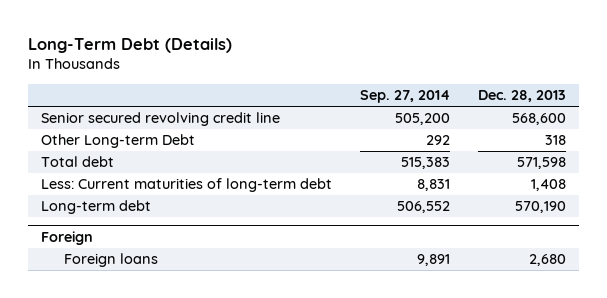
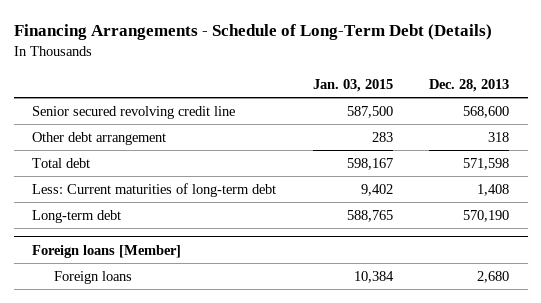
[27,37,232,53] Long-Term Debt (Details) -> [13,24,492,41] Financing Arrangements - Schedule of Long-Term Debt (Details)
[359,89,450,103] Sep. 27, 2014 -> none
none -> [312,78,393,92] Jan. 03, 2015
[41,134,196,149] Other Long-term Debt -> [31,131,166,145] Other debt arrangement
[41,230,94,245] Foreign -> none
none -> [31,244,181,258] Foreign loans [Member]

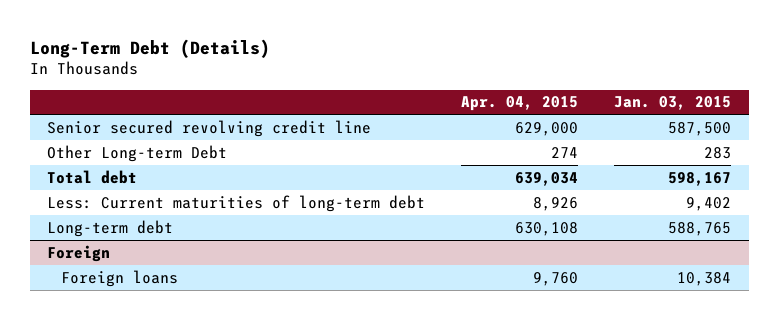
[13,24,492,41] Financing Arrangements - Schedule of Long-Term Debt (Details) -> [29,38,270,58] Long-Term Debt (Details)
[429,78,510,92] Dec. 28, 2013 -> none
none -> [461,96,579,112] Apr. 04, 2015
[31,131,166,145] Other debt arrangement -> [47,144,228,162] Other Long-term Debt
[31,244,181,258] Foreign loans [Member] -> [47,244,111,262] Foreign

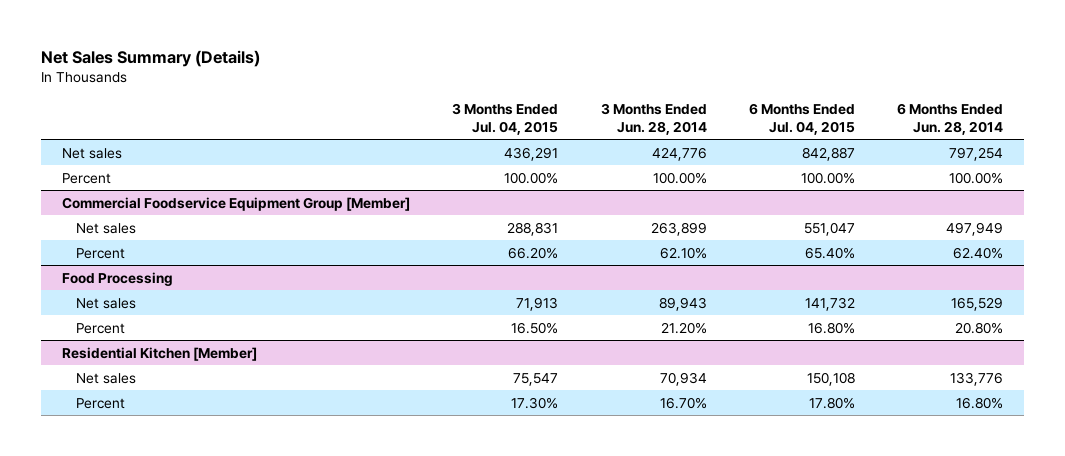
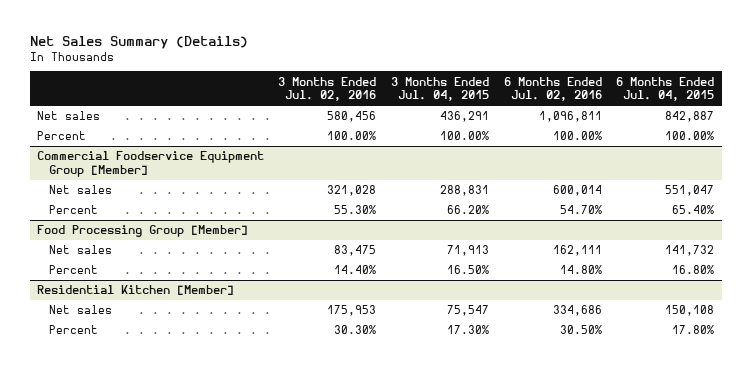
[600,103,707,135] 3 Months Ended Jun. 28, 2014 -> none
[896,103,1003,135] 6 Months Ended Jun. 28, 2014 -> none
none -> [278,76,377,102] 3 Months Ended Jul. 02, 2016
none -> [503,76,602,102] 6 Months Ended Jul. 02, 2016
[62,271,174,286] Food Processing -> [36,225,248,238] Food Processing Group [Member]

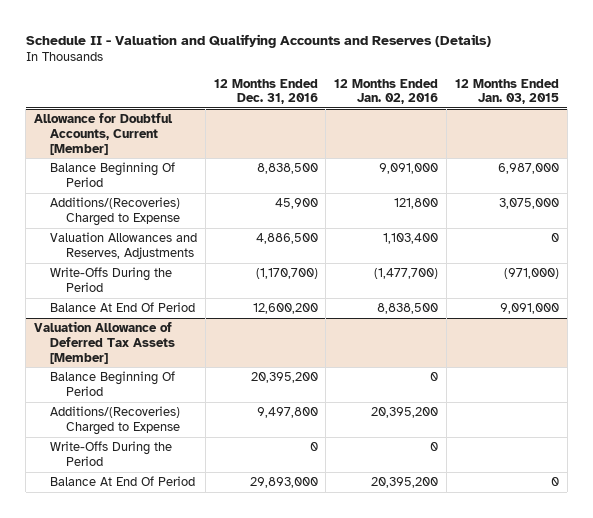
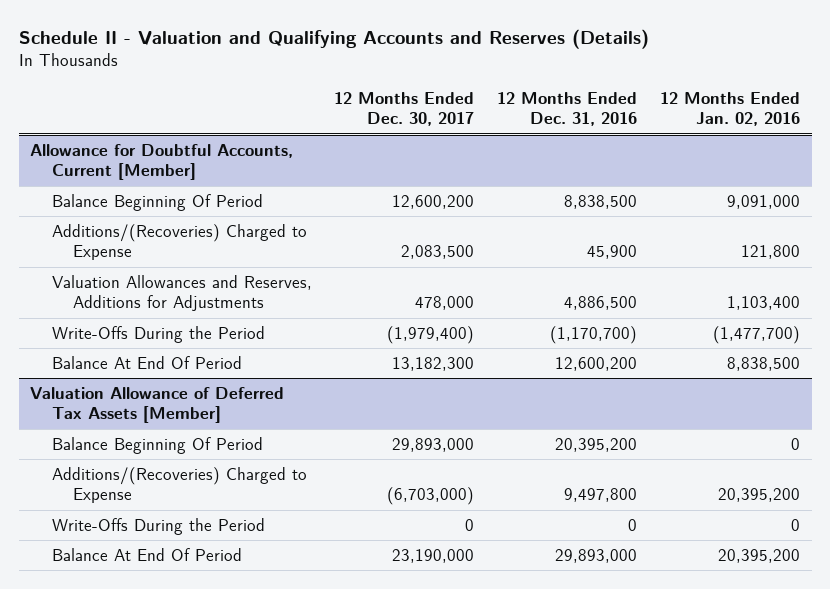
[454,78,559,105] 12 Months Ended Jan. 03, 2015 -> none
none -> [334,91,475,127] 12 Months Ended Dec. 30, 2017
[49,232,197,259] Valuation Allowances and Reserves, Adjustments -> [51,274,312,312] Valuation Allowances and Reserves, Additions for Adjustments

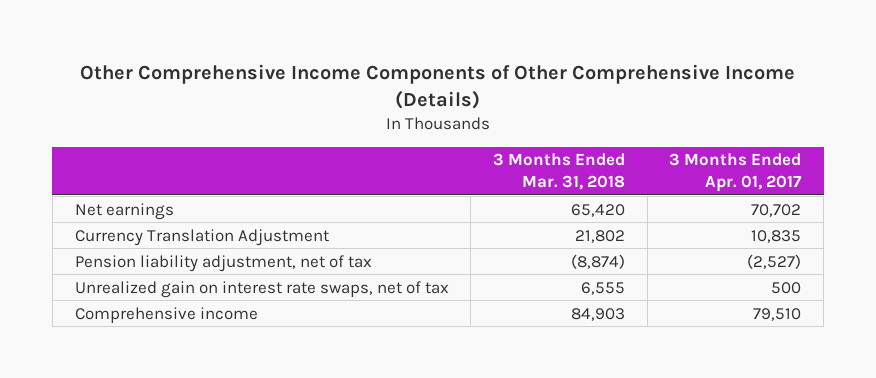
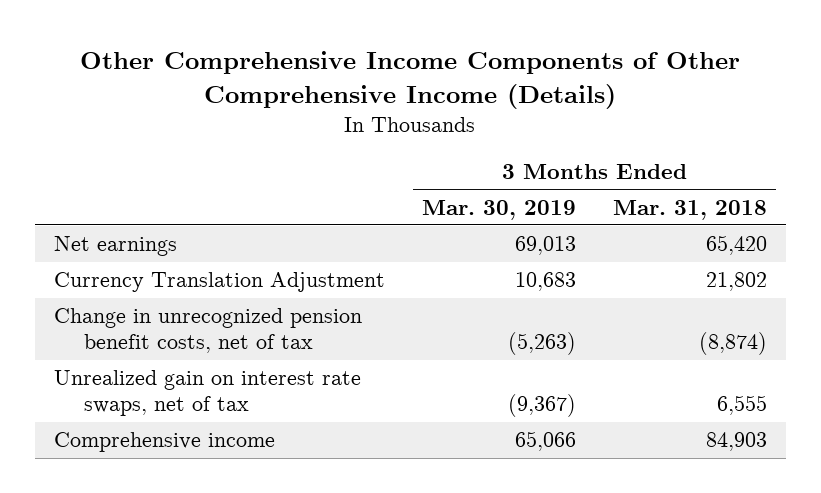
[669,153,803,193] 3 Months Ended Apr. 01, 2017 -> none
none -> [421,199,576,220] Mar. 30, 2019
[74,254,372,272] Pension liability adjustment, net of tax -> [53,308,362,354] Change in unrecognized pension benefit costs, net of tax

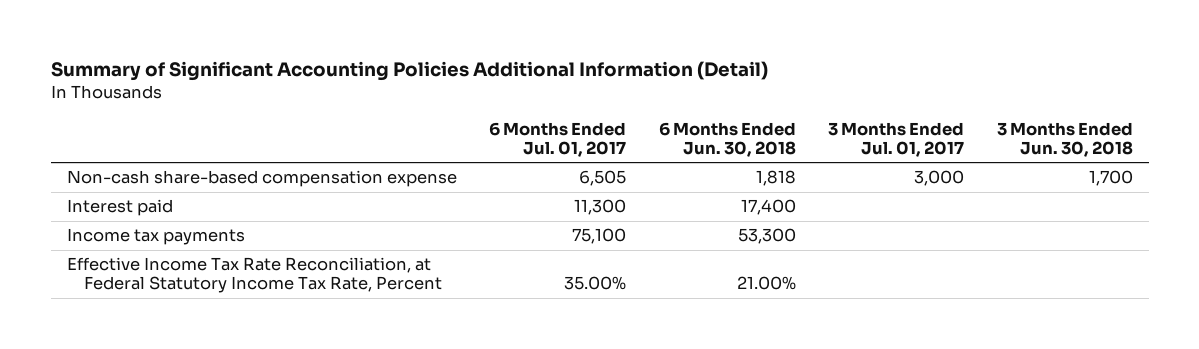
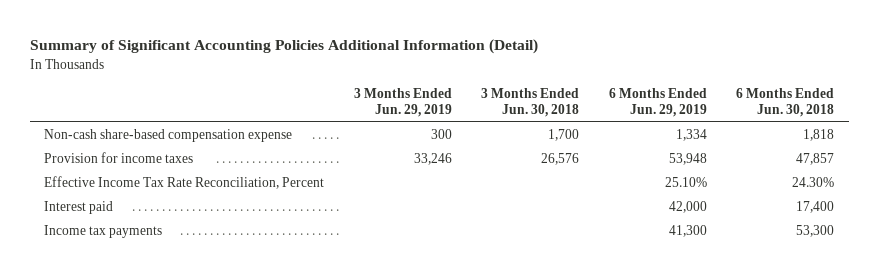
[489,121,627,157] 6 Months Ended Jul. 01, 2017 -> none
[828,121,965,157] 3 Months Ended Jul. 01, 2017 -> none
none -> [353,88,452,118] 3 Months Ended Jun. 29, 2019
none -> [608,88,707,118] 6 Months Ended Jun. 29, 2019
none -> [44,152,194,164] Provision for income taxes
none -> [44,176,325,190] Effective Income Tax Rate Reconciliation, Percent
[66,257,443,294] Effective Income Tax Rate Reconciliation, at Federal Statutory Income Tax Rate, Percent -> none

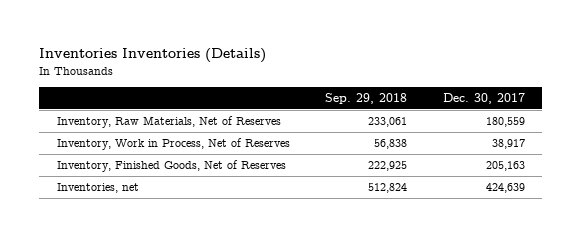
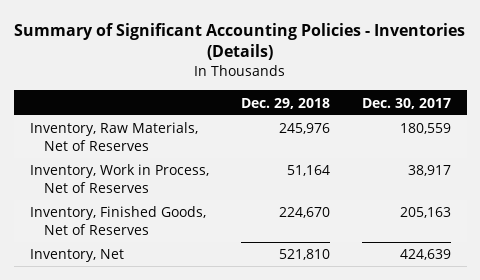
[39,48,267,64] Inventories Inventories (Details) -> [14,22,466,61] Summary of Significant Accounting Policies - Inventories (Details)
[325,92,408,104] Sep. 29, 2018 -> none
none -> [240,97,330,109] Dec. 29, 2018
[56,183,139,194] Inventories, net -> [29,249,124,263] Inventory, Net

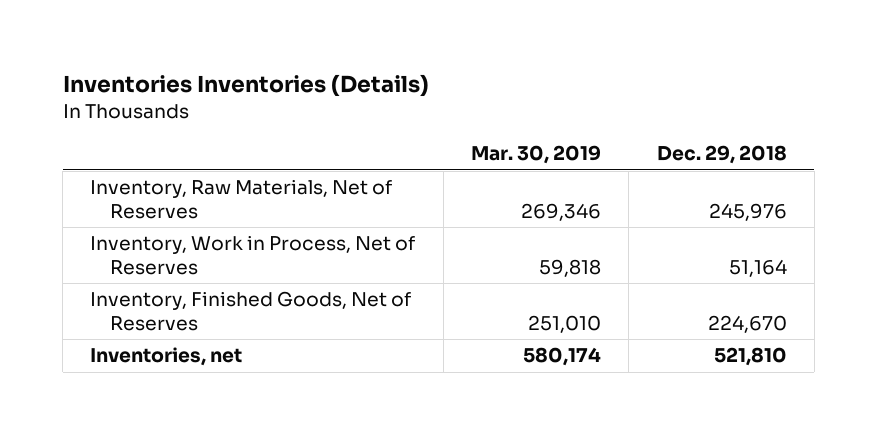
[14,22,466,61] Summary of Significant Accounting Policies - Inventories (Details) -> [62,74,429,98] Inventories Inventories (Details)
[361,97,451,109] Dec. 30, 2017 -> none
none -> [471,145,602,165] Mar. 30, 2019
[29,249,124,263] Inventory, Net -> [90,347,243,367] Inventories, net

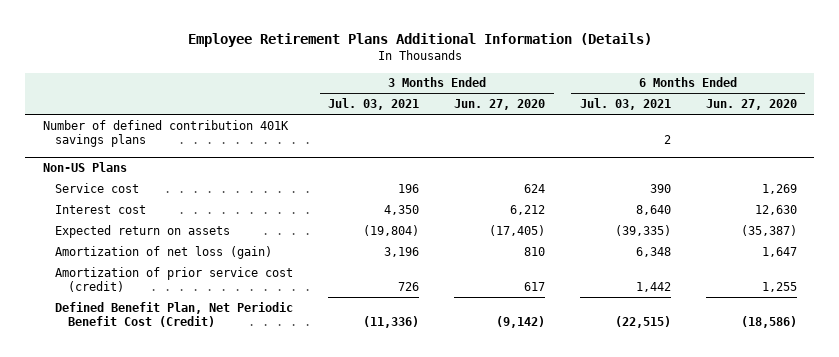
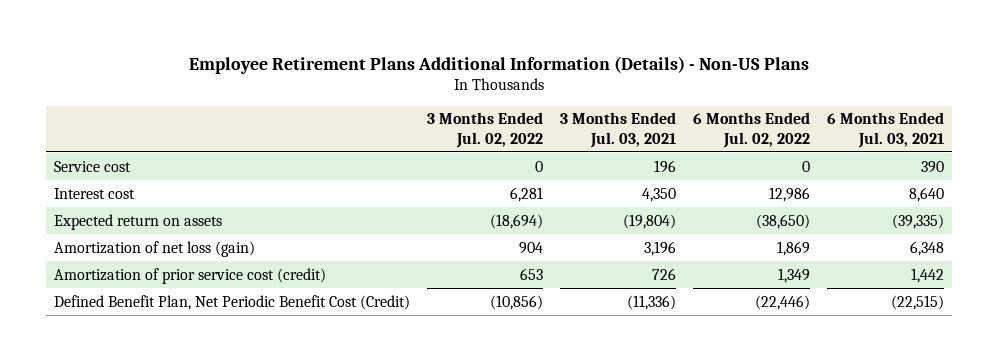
[187,33,652,48] Employee Retirement Plans Additional Information (Details) -> [189,55,810,74] Employee Retirement Plans Additional Information (Details) - Non-US Plans
[454,99,546,111] Jun. 27, 2020 -> none
[705,99,797,111] Jun. 27, 2020 -> none
none -> [427,112,544,148] 3 Months Ended Jul. 02, 2022
none -> [693,112,811,148] 6 Months Ended Jul. 02, 2022
[42,119,289,147] Number of defined contribution 401K savings plans -> none
[42,161,127,172] Non-US Plans -> none

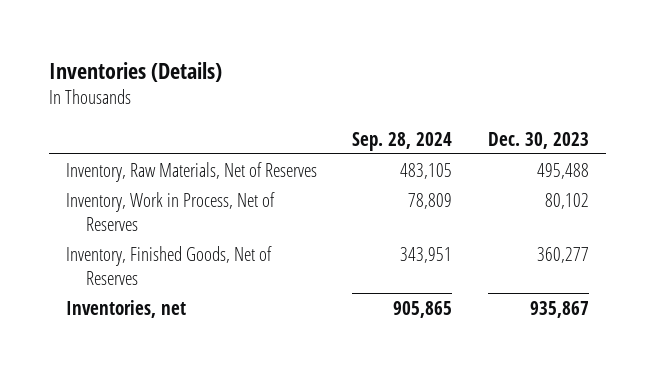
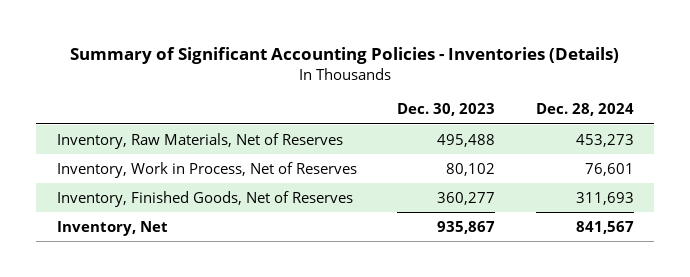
[48,61,222,82] Inventories (Details) -> [70,46,620,64] Summary of Significant Accounting Policies - Inventories (Details)
[352,131,453,151] Sep. 28, 2024 -> none
none -> [535,103,634,117] Dec. 28, 2024
[66,299,187,318] Inventories, net -> [56,220,168,236] Inventory, Net

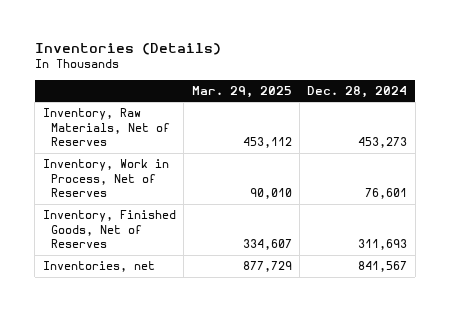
[70,46,620,64] Summary of Significant Accounting Policies - Inventories (Details) -> [34,42,221,55] Inventories (Details)
[397,103,496,117] Dec. 30, 2023 -> none
none -> [191,85,292,98] Mar. 29, 2025
[56,220,168,236] Inventory, Net -> [42,261,155,273] Inventories, net

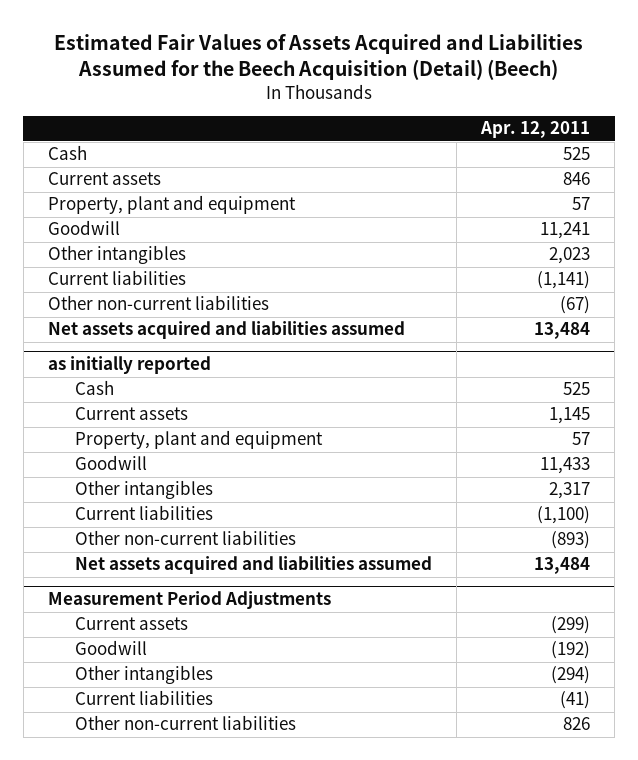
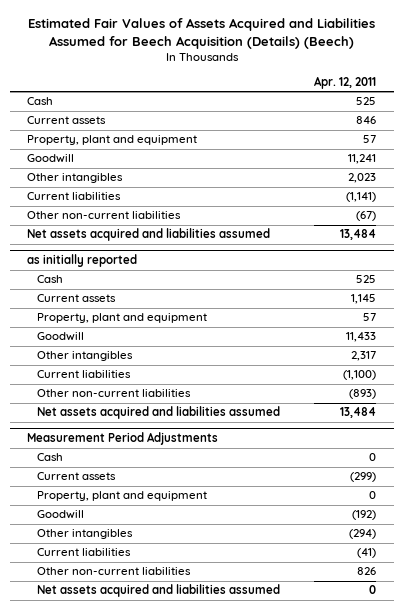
[54,33,584,81] Estimated Fair Values of Assets Acquired and Liabilities Assumed for the Beech Acquisition (Detail) (Beech) -> [27,17,375,49] Estimated Fair Values of Assets Acquired and Liabilities Assumed for Beech Acquisition (Details) (Beech)
none -> [37,453,64,462] Cash
none -> [37,491,208,502] Property, plant and equipment
none -> [37,584,281,598] Net assets acquired and liabilities assumed

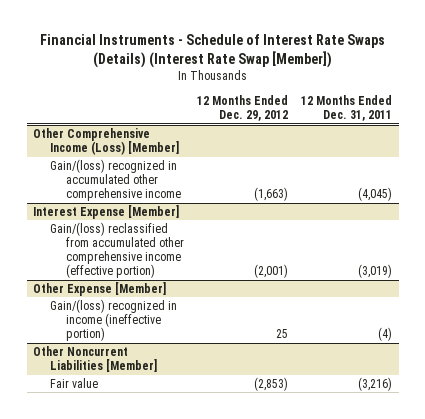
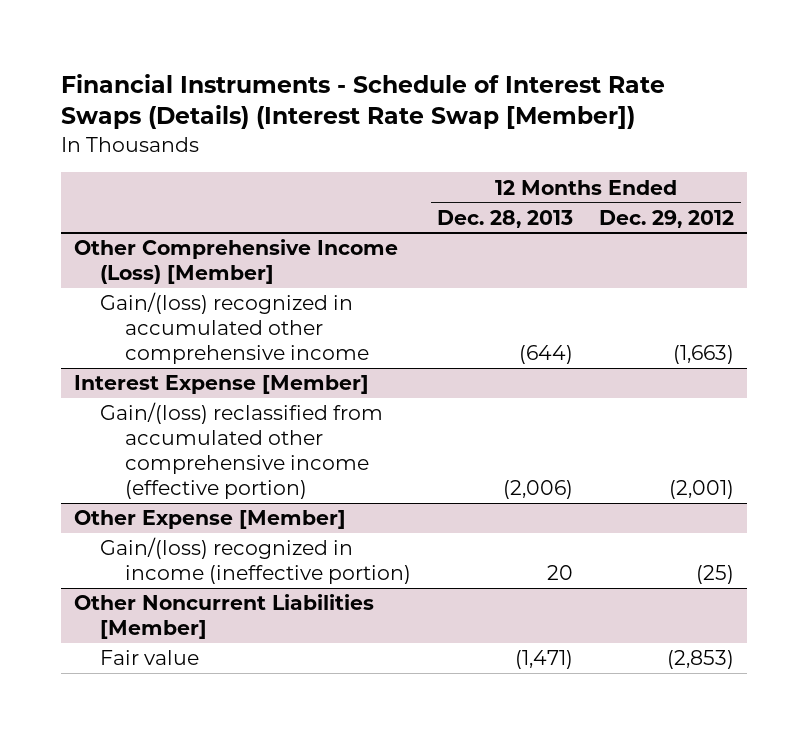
[301,95,393,122] 12 Months Ended Dec. 31, 2011 -> none
none -> [437,209,574,228] Dec. 28, 2013
[276,329,289,339] 25 -> [696,565,735,585] (25)

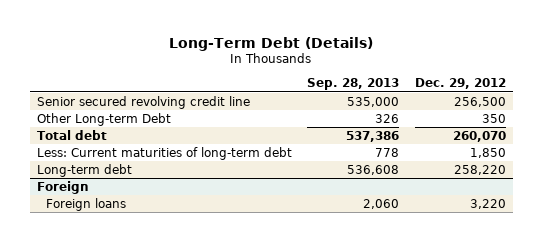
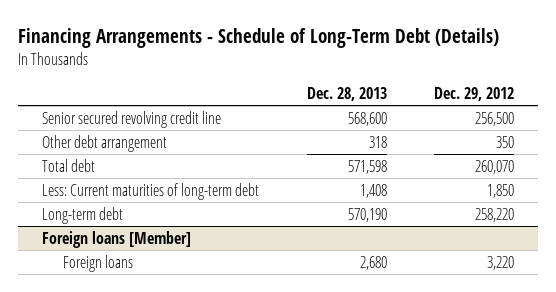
[169,36,374,51] Long-Term Debt (Details) -> [18,28,500,49] Financing Arrangements - Schedule of Long-Term Debt (Details)
[307,78,400,91] Sep. 28, 2013 -> none
none -> [306,86,387,101] Dec. 28, 2013
[37,112,172,126] Other Long-term Debt -> [42,134,168,152] Other debt arrangement
[37,180,90,194] Foreign -> none
none -> [42,230,192,248] Foreign loans [Member]

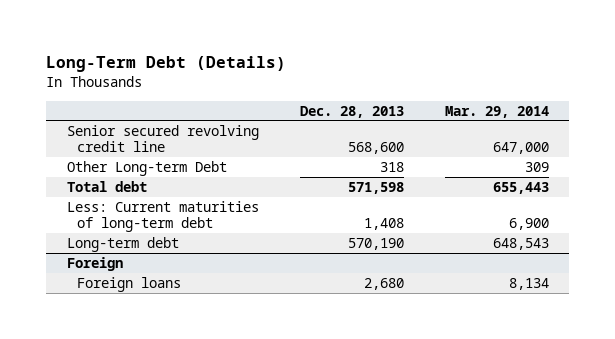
[18,28,500,49] Financing Arrangements - Schedule of Long-Term Debt (Details) -> [45,55,286,72] Long-Term Debt (Details)
[434,86,515,101] Dec. 29, 2012 -> none
none -> [444,105,549,118] Mar. 29, 2014
[42,134,168,152] Other debt arrangement -> [66,160,227,176] Other Long-term Debt
[42,230,192,248] Foreign loans [Member] -> none
none -> [66,256,123,271] Foreign

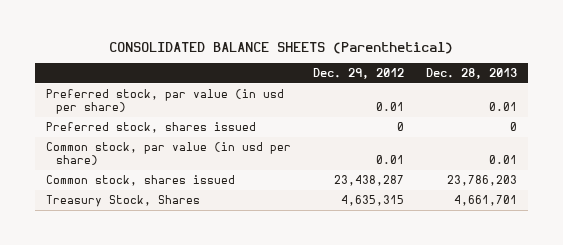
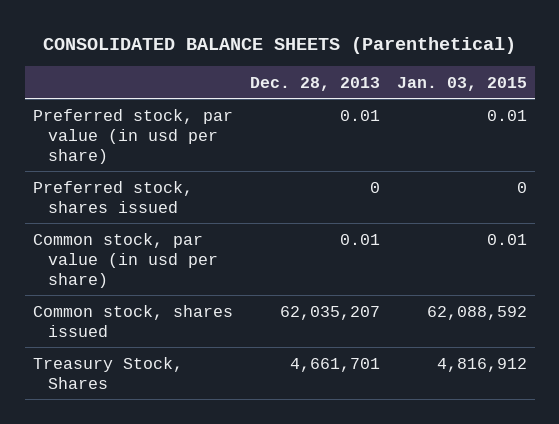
[312,67,404,79] Dec. 29, 2012 -> none
none -> [396,76,527,91] Jan. 03, 2015
[446,175,517,187] 23,786,203 -> [279,305,380,320] 62,035,207

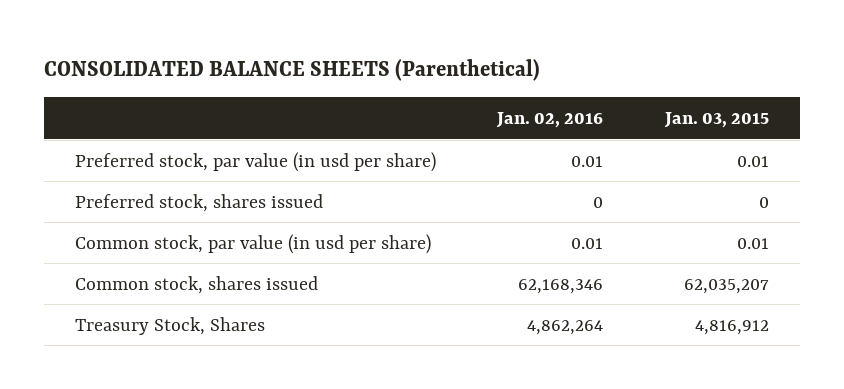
[249,76,380,91] Dec. 28, 2013 -> none
none -> [496,112,604,129] Jan. 02, 2016
[426,305,527,320] 62,088,592 -> [684,278,770,294] 62,035,207

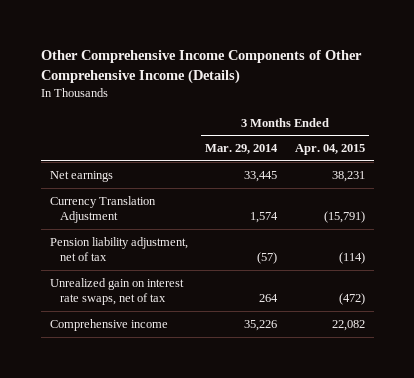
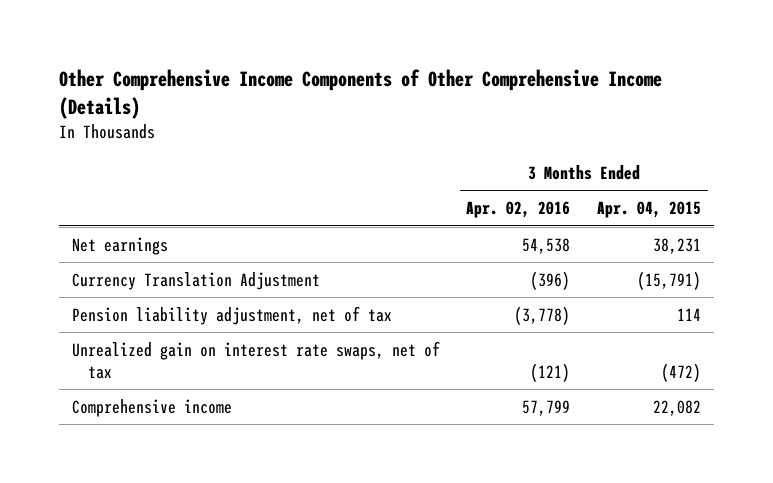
[205,144,279,155] Mar. 29, 2014 -> none
none -> [466,201,571,219] Apr. 02, 2016
[338,252,365,265] (114) -> [676,307,701,321] 114

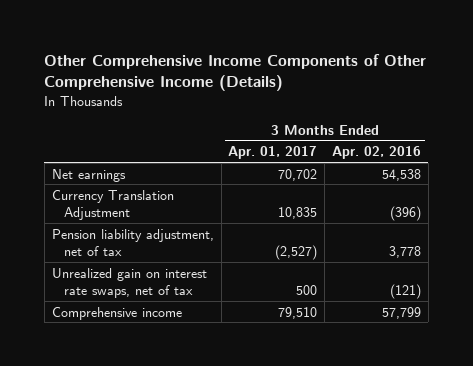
[596,201,701,219] Apr. 04, 2015 -> none
none -> [228,146,318,160] Apr. 01, 2017
[514,305,571,325] (3,778) -> [388,245,421,258] 3,778

